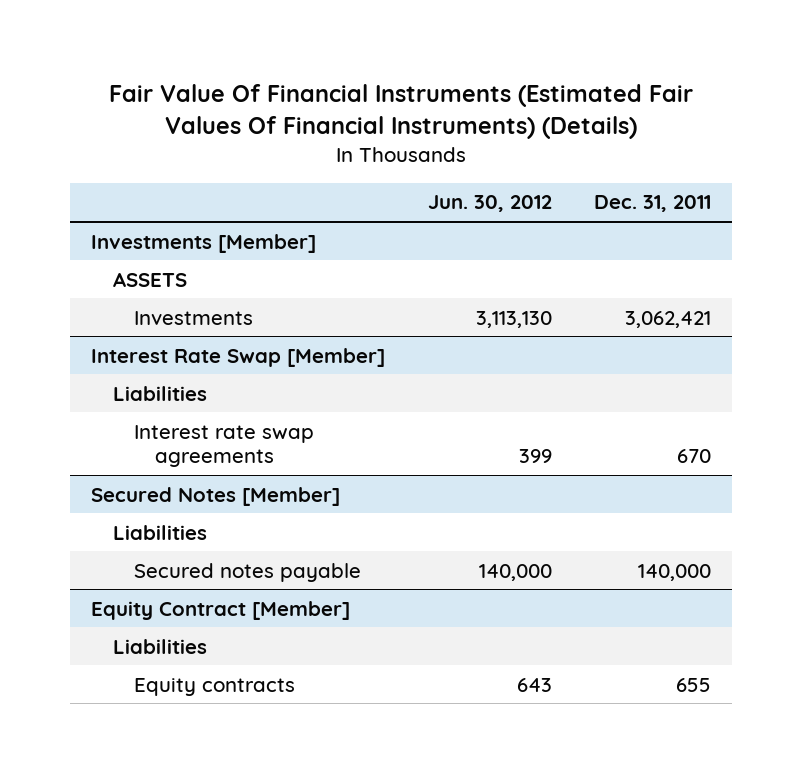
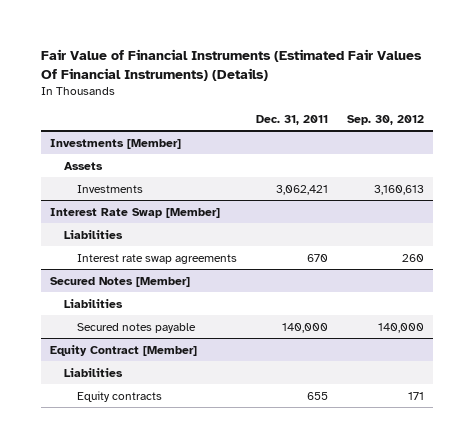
[109,84,694,140] Fair Value Of Financial Instruments (Estimated Fair Values Of Financial Instruments) (Details) -> [41,48,423,81] Fair Value of Financial Instruments (Estimated Fair Values Of Financial Instruments) (Details)
[427,195,552,213] Jun. 30, 2012 -> none
none -> [346,114,424,125] Sep. 30, 2012
[112,271,187,287] ASSETS -> [63,161,103,170] Assets

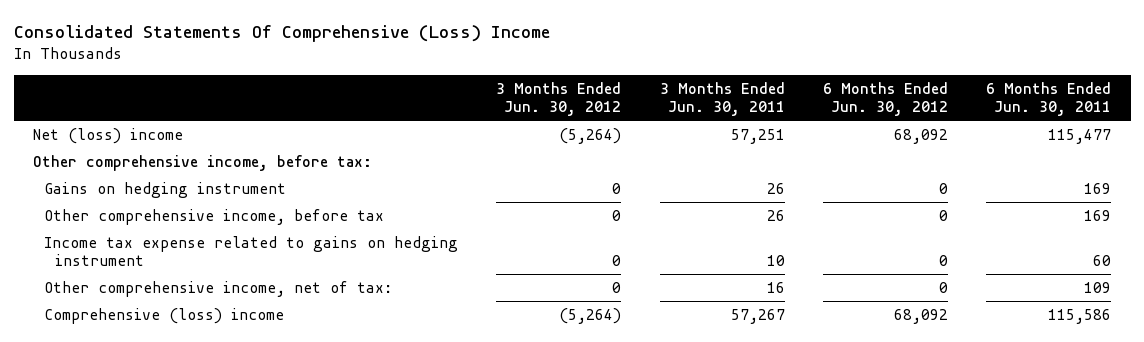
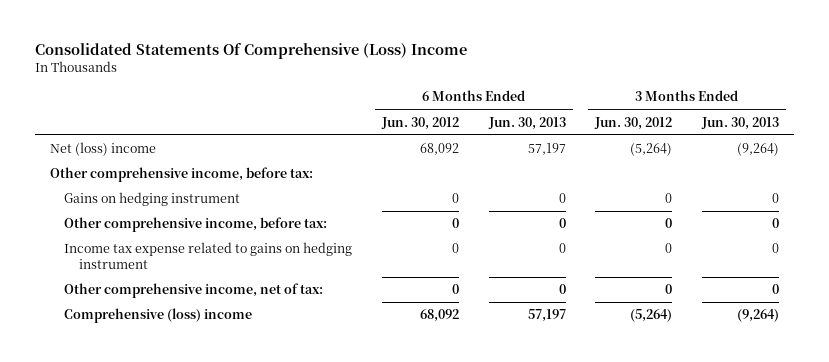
[659,81,785,117] 3 Months Ended Jun. 30, 2011 -> none
[986,81,1112,117] 6 Months Ended Jun. 30, 2011 -> none
none -> [487,116,566,130] Jun. 30, 2013
none -> [700,116,779,130] Jun. 30, 2013
[44,208,385,225] Other comprehensive income, before tax -> [64,217,328,233] Other comprehensive income, before tax:

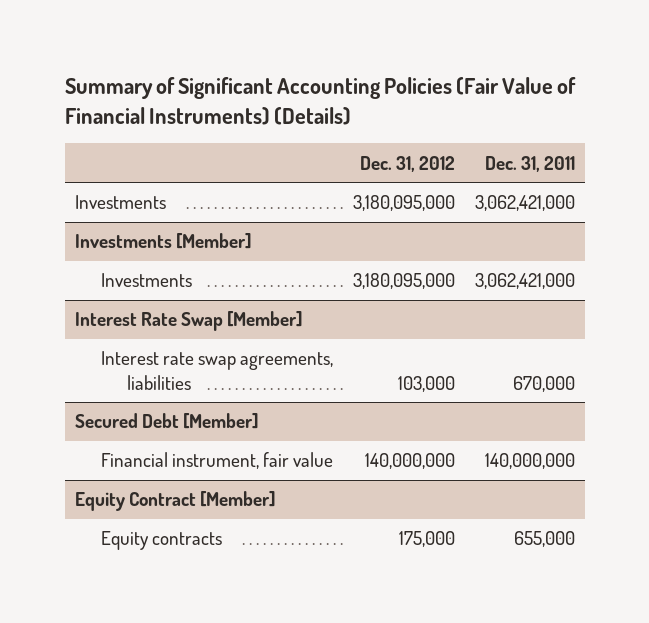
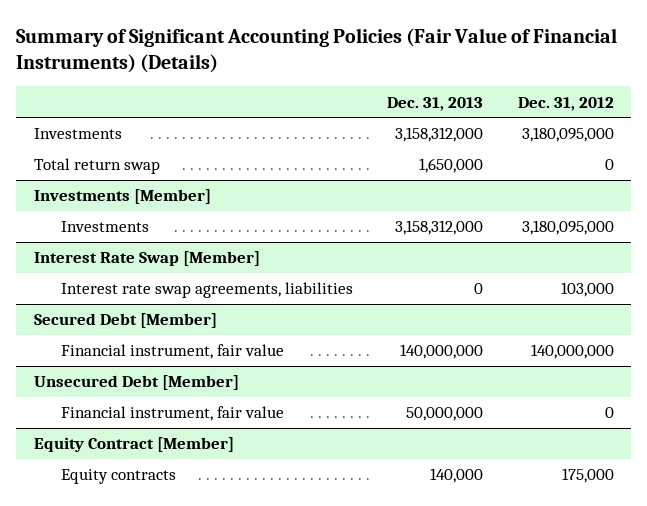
[484,155,575,172] Dec. 31, 2011 -> none
none -> [387,96,484,111] Dec. 31, 2013
none -> [33,158,160,175] Total return swap
none -> [33,375,239,391] Unsecured Debt [Member]
none -> [60,406,284,422] Financial instrument, fair value

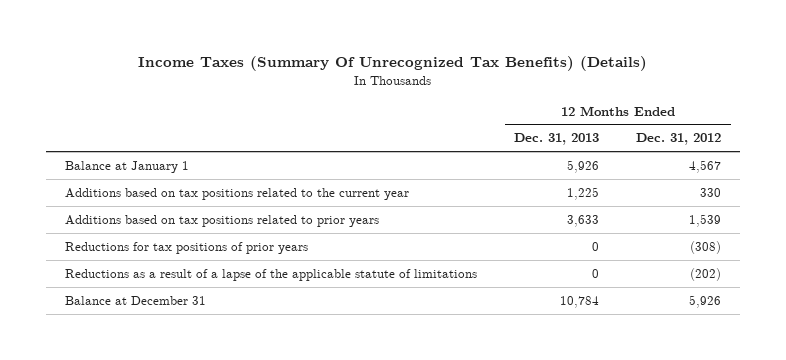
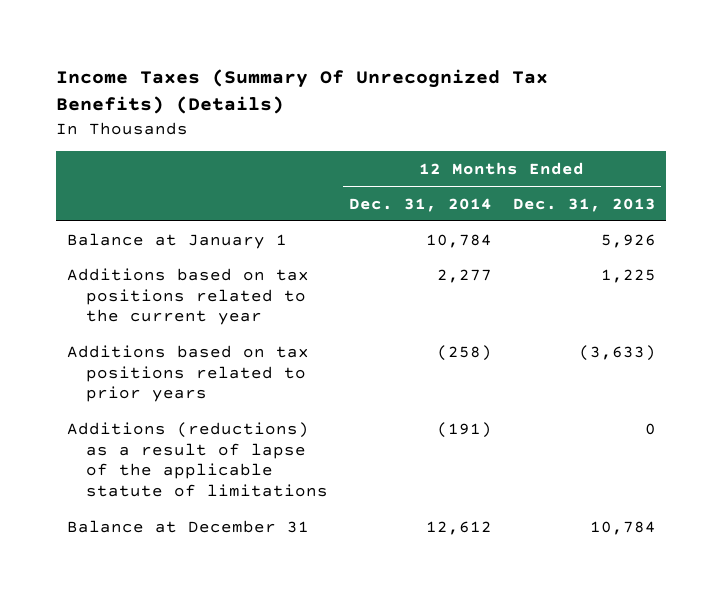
[636,133,722,146] Dec. 31, 2012 -> none
none -> [348,197,492,212] Dec. 31, 2014
[64,241,308,254] Reductions for tax positions of prior years -> none
[567,214,600,227] 3,633 -> [578,344,656,361] (3,633)
[64,268,477,281] Reductions as a result of a lapse of the applicable statute of limitations -> [66,421,328,498] Additions (reductions) as a result of lapse of the applicable statute of limitations

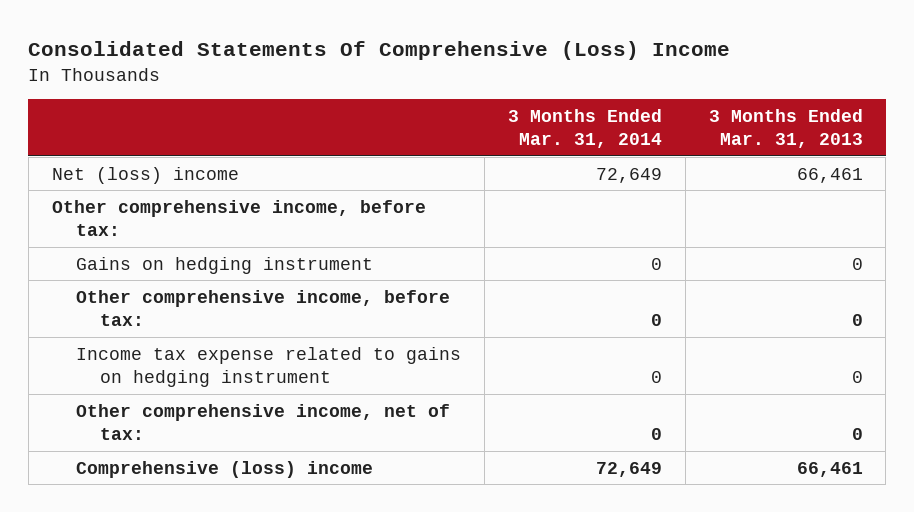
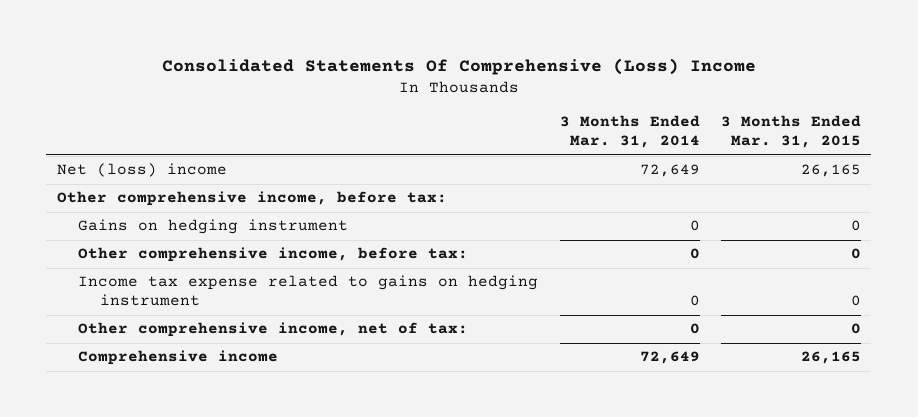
[708,108,863,149] 3 Months Ended Mar. 31, 2013 -> none
none -> [720,115,861,149] 3 Months Ended Mar. 31, 2015
[75,460,373,478] Comprehensive (loss) income -> [78,350,279,366] Comprehensive income

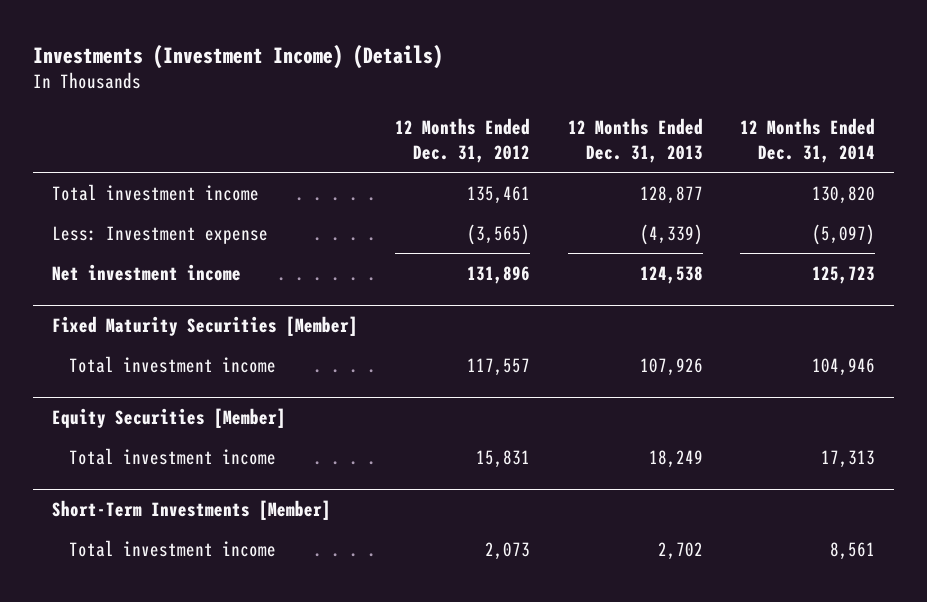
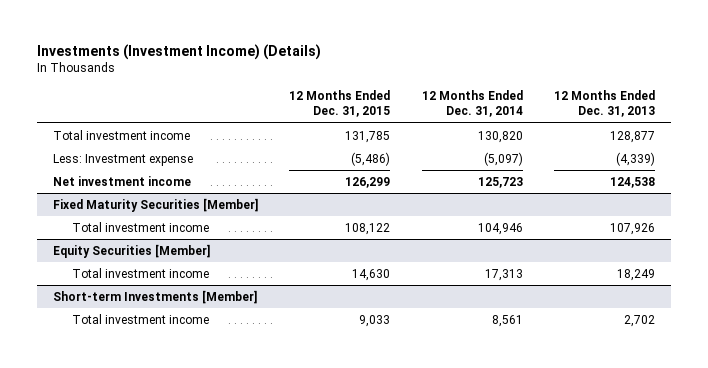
[395,118,531,163] 12 Months Ended Dec. 31, 2012 -> none
none -> [289,90,391,118] 12 Months Ended Dec. 31, 2015
[51,499,331,520] Short-Term Investments [Member] -> [52,289,257,304] Short-term Investments [Member]

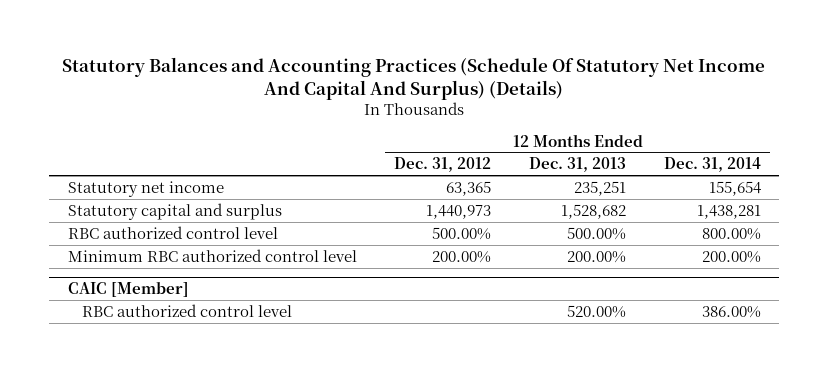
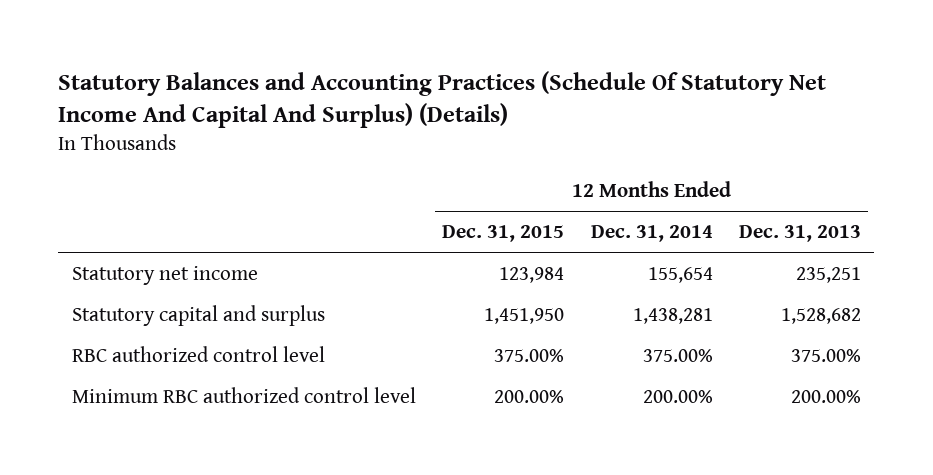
[394,157,492,173] Dec. 31, 2012 -> none
none -> [442,225,565,243] Dec. 31, 2015
[567,226,627,240] 500.00% -> [791,348,862,362] 375.00%
[701,227,761,240] 800.00% -> [642,348,713,362] 375.00%
[67,282,189,298] CAIC [Member] -> none
[81,303,292,317] RBC authorized control level -> none

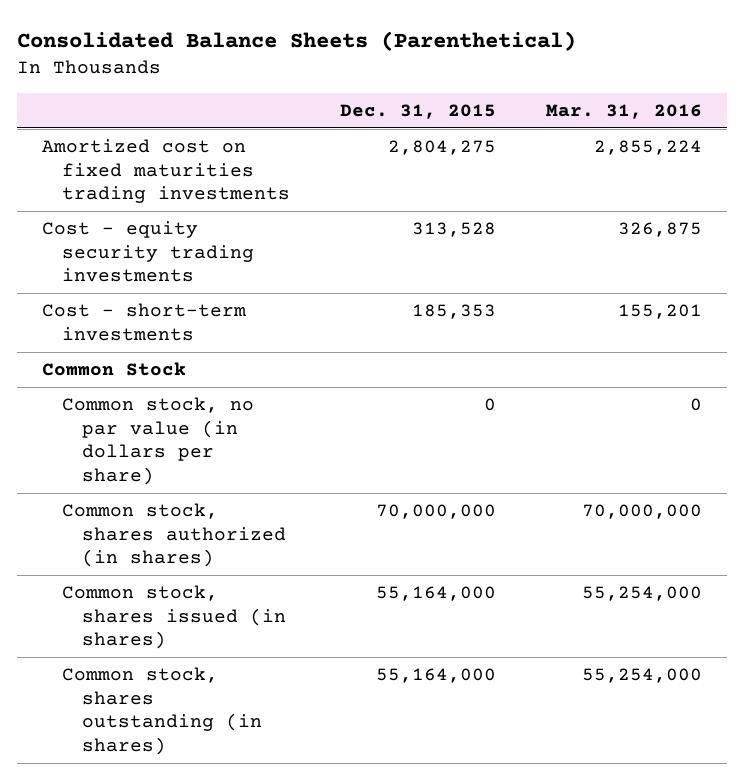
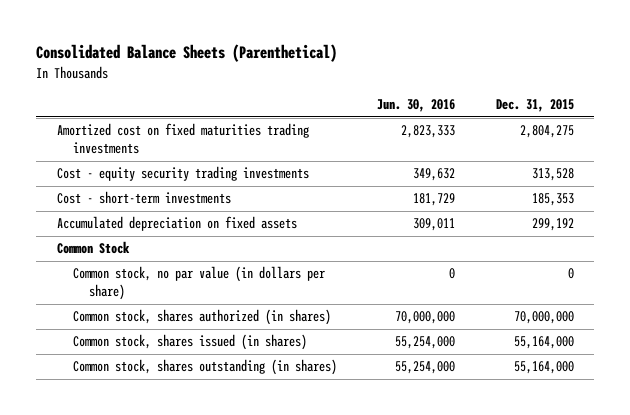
[546,103,703,119] Mar. 31, 2016 -> none
none -> [377,99,456,113] Jun. 30, 2016
none -> [56,216,297,232] Accumulated depreciation on fixed assets

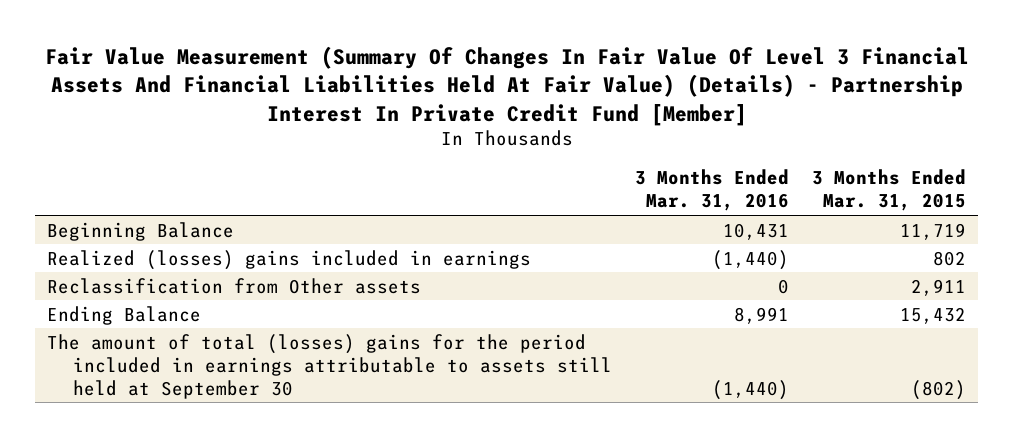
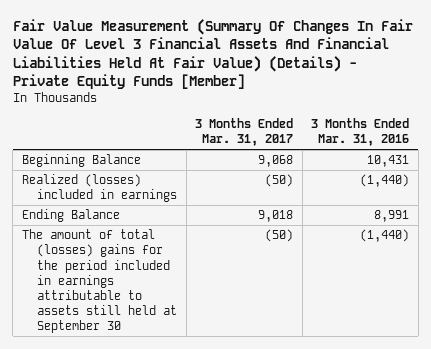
[44,45,969,126] Fair Value Measurement (Summary Of Changes In Fair Value Of Level 3 Financial Assets And Financial Liabilities Held At Fair Value) (Details) - Partnership Interest In Private Credit Fund [Member] -> [12,19,413,89] Fair Value Measurement (Summary Of Changes In Fair Value Of Level 3 Financial Assets And Financial Liabilities Held At Fair Value) (Details) - Private Equity Funds [Member]
[812,169,967,212] 3 Months Ended Mar. 31, 2015 -> none
none -> [195,117,294,147] 3 Months Ended Mar. 31, 2017
[46,277,421,294] Reclassification from Other assets -> none
[46,249,531,270] Realized (losses) gains included in earnings -> [21,174,178,203] Realized (losses) included in earnings

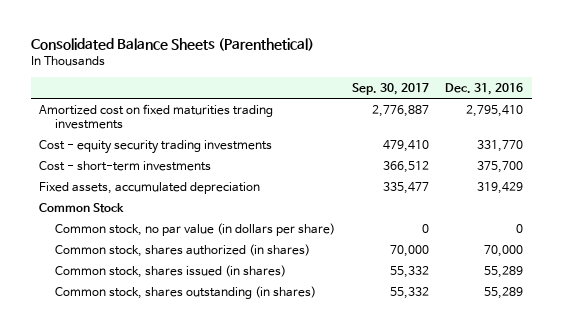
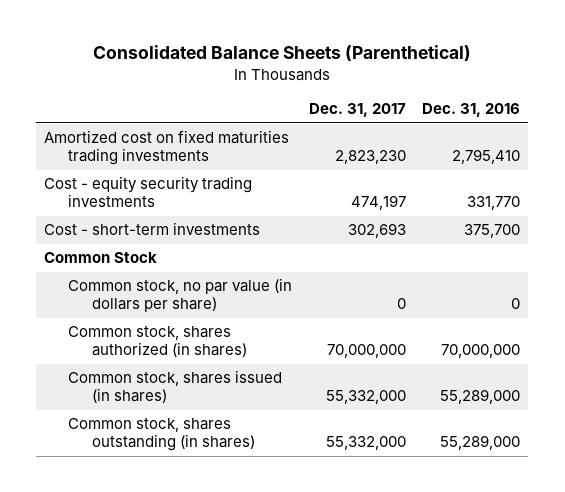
[351,82,429,95] Sep. 30, 2017 -> none
none -> [308,103,406,118] Dec. 31, 2017
[38,181,260,194] Fixed assets, accumulated depreciation -> none
[484,244,524,257] 70,000 -> [441,344,521,359] 70,000,000
[484,265,524,278] 55,289 -> [440,389,521,405] 55,289,000
[484,286,524,299] 55,289 -> [440,435,521,451] 55,289,000

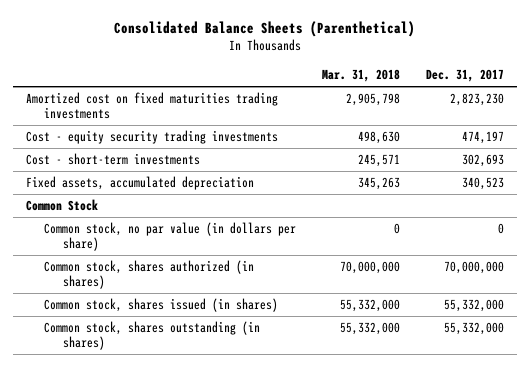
[422,103,521,118] Dec. 31, 2016 -> none
none -> [322,68,401,82] Mar. 31, 2018
none -> [25,176,254,191] Fixed assets, accumulated depreciation

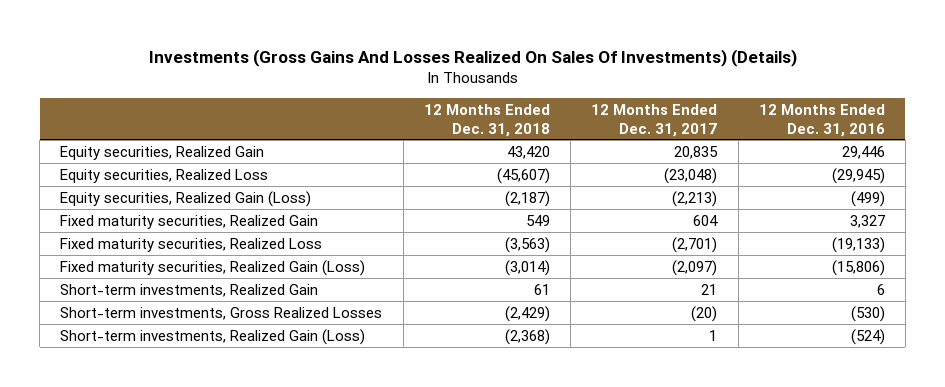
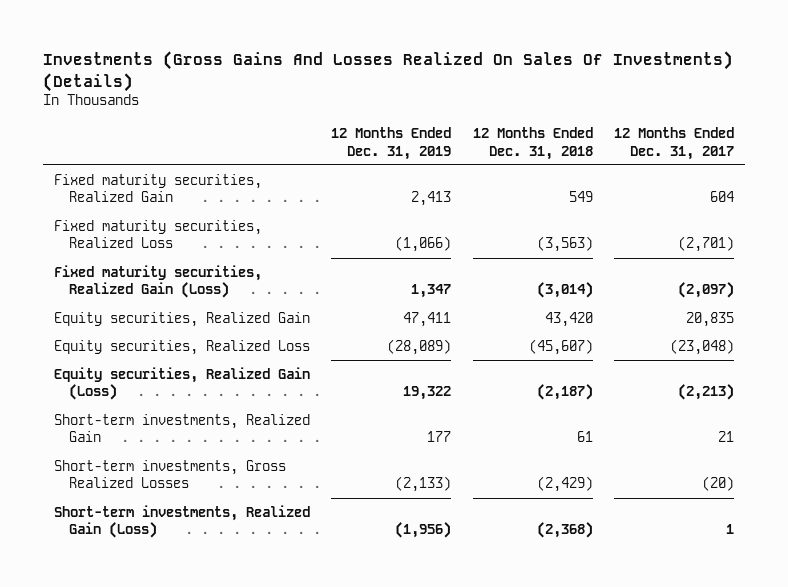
[758,103,885,137] 12 Months Ended Dec. 31, 2016 -> none
none -> [331,127,452,160] 12 Months Ended Dec. 31, 2019
[60,145,265,160] Equity securities, Realized Gain -> [54,311,311,327] Equity securities, Realized Gain
[60,168,269,183] Equity securities, Realized Loss -> [54,339,311,355] Equity securities, Realized Loss
[60,190,312,207] Equity securities, Realized Gain (Loss) -> [54,366,311,401] Equity securities, Realized Gain (Loss)

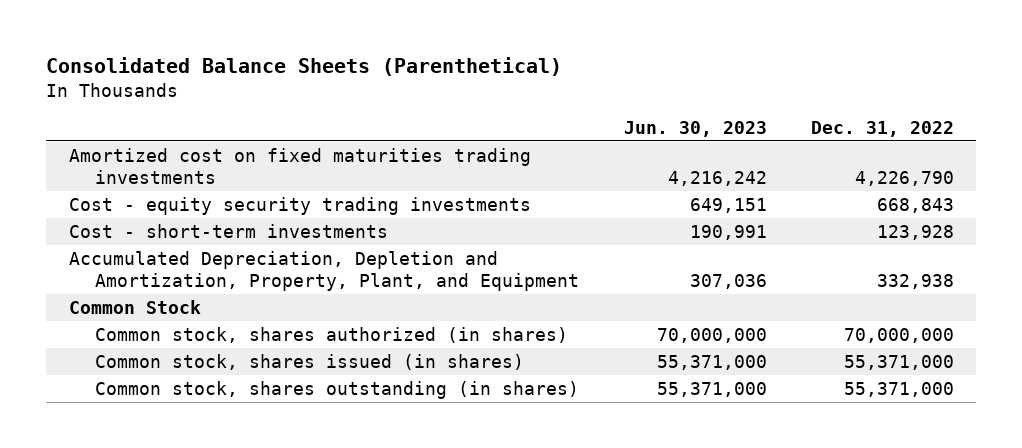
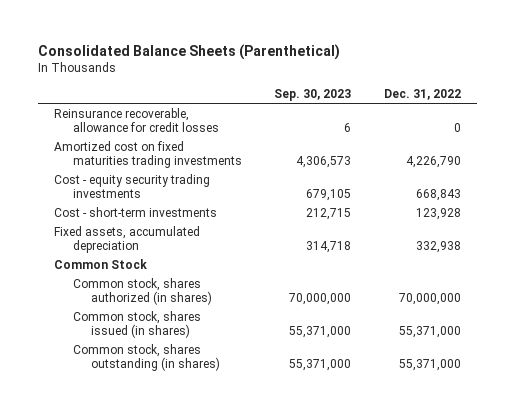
[623,120,767,137] Jun. 30, 2023 -> none
none -> [274,89,352,102] Sep. 30, 2023
none -> [53,107,219,133] Reinsurance recoverable, allowance for credit losses
[68,250,580,291] Accumulated Depreciation, Depletion and Amortization, Property, Plant, and Equipment -> [53,225,200,254] Fixed assets, accumulated depreciation

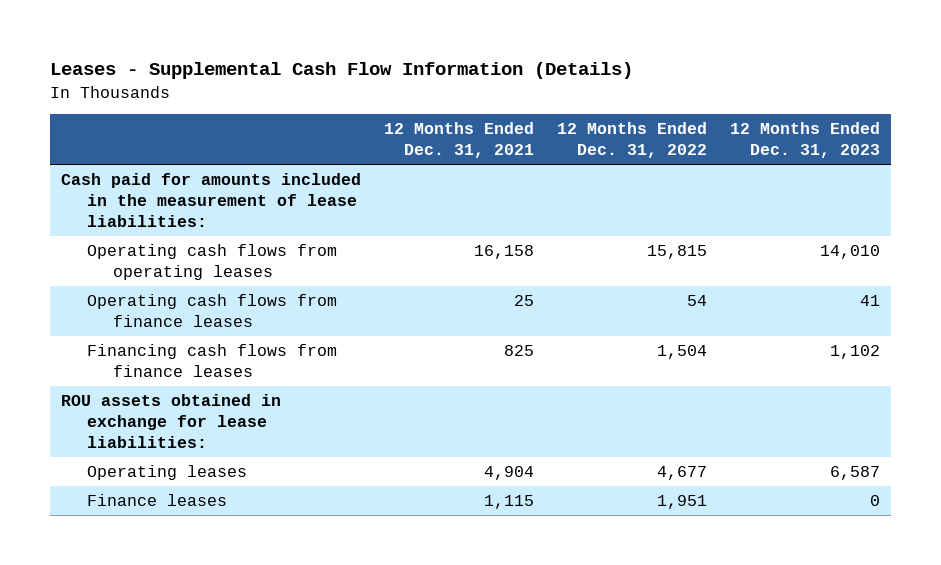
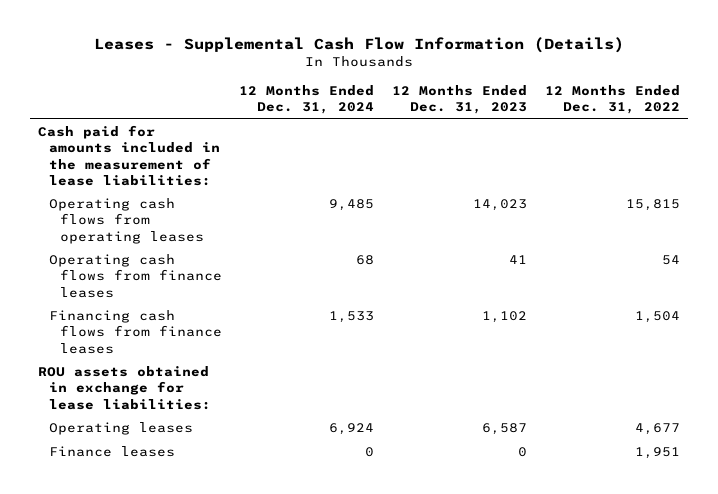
[384,122,535,159] 12 Months Ended Dec. 31, 2021 -> none
none -> [239,84,375,115] 12 Months Ended Dec. 31, 2024
[819,244,880,259] 14,010 -> [472,199,527,212] 14,023

